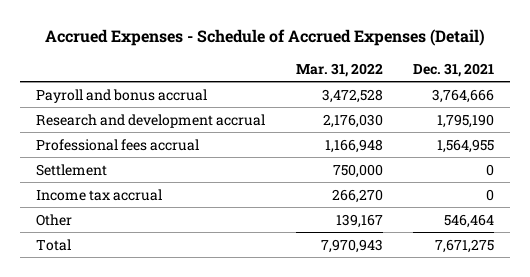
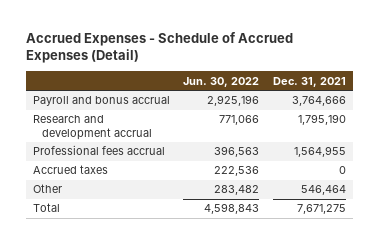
[295,62,383,77] Mar. 31, 2022 -> none
none -> [183,76,260,87] Jun. 30, 2022
[35,163,107,176] Settlement -> none
[35,188,162,201] Income tax accrual -> [32,165,108,175] Accrued taxes

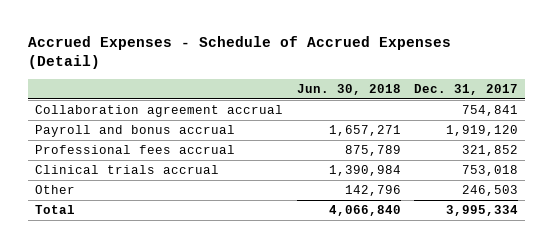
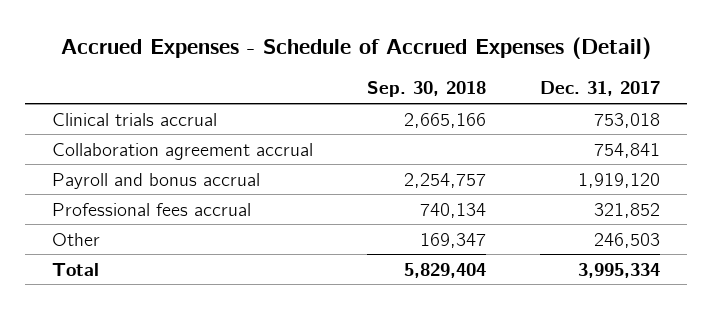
[296,83,401,95] Jun. 30, 2018 -> none
none -> [367,81,487,98] Sep. 30, 2018
[34,165,219,175] Clinical trials accrual -> [52,112,218,126] Clinical trials accrual

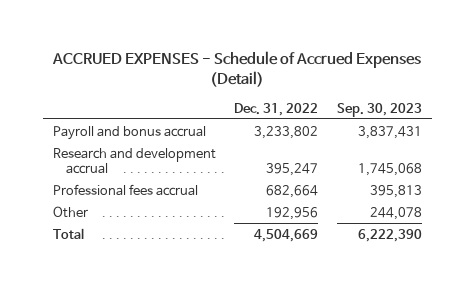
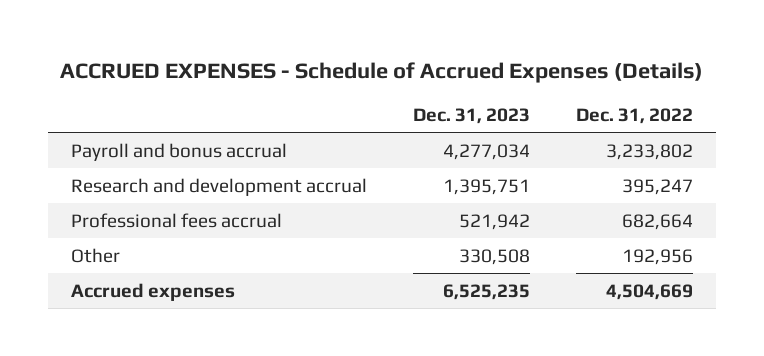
[52,50,422,88] ACCRUED EXPENSES - Schedule of Accrued Expenses (Detail) -> [60,62,704,84] ACCRUED EXPENSES - Schedule of Accrued Expenses (Details)
[337,102,423,117] Sep. 30, 2023 -> none
none -> [413,107,531,124] Dec. 31, 2023
[52,227,84,239] Total -> [71,282,236,301] Accrued expenses

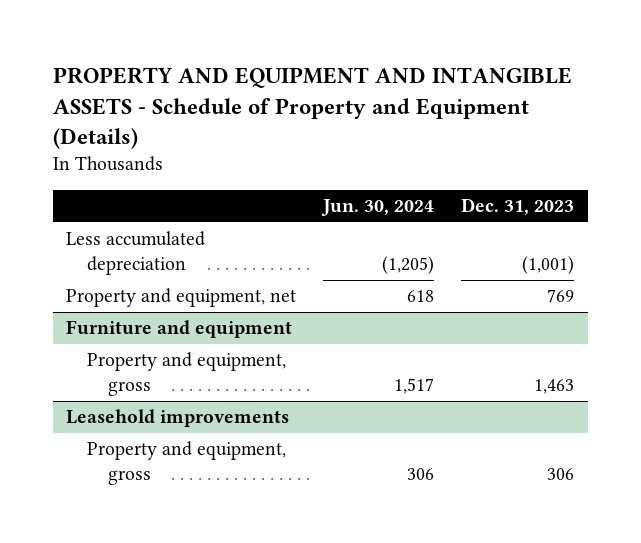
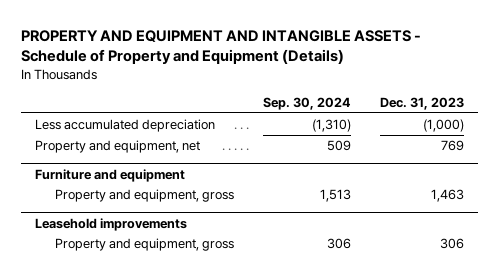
[321,199,435,217] Jun. 30, 2024 -> none
none -> [263,97,352,111] Sep. 30, 2024
[522,256,575,275] (1,001) -> [422,119,464,133] (1,000)

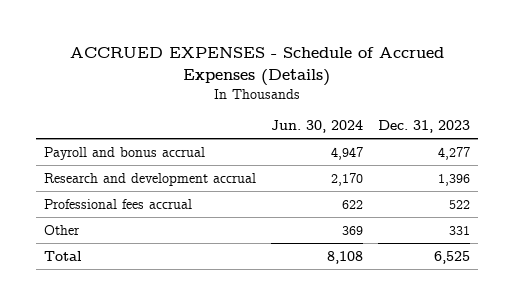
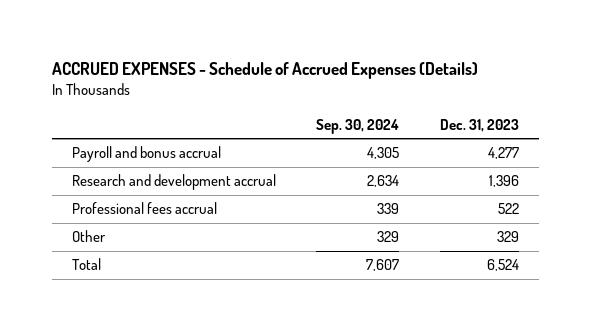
[270,120,363,134] Jun. 30, 2024 -> none
none -> [316,118,400,134] Sep. 30, 2024
[449,225,471,235] 331 -> [496,231,519,243] 329
[434,250,471,264] 6,525 -> [486,259,519,272] 6,524

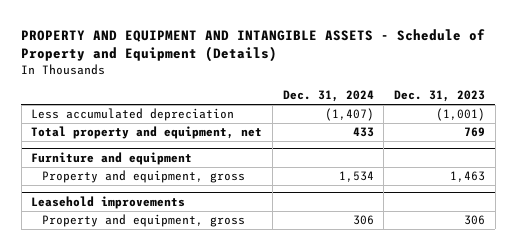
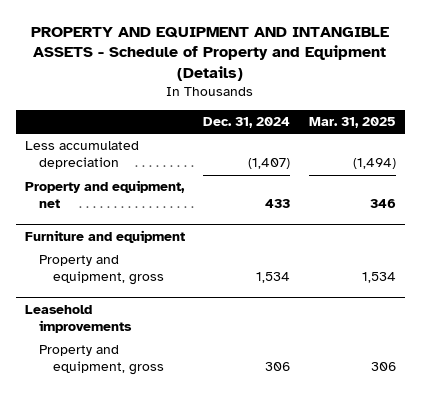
[394,90,486,103] Dec. 31, 2023 -> none
none -> [308,117,396,129] Mar. 31, 2025
[31,126,263,140] Total property and equipment, net -> [24,180,185,209] Property and equipment, net

